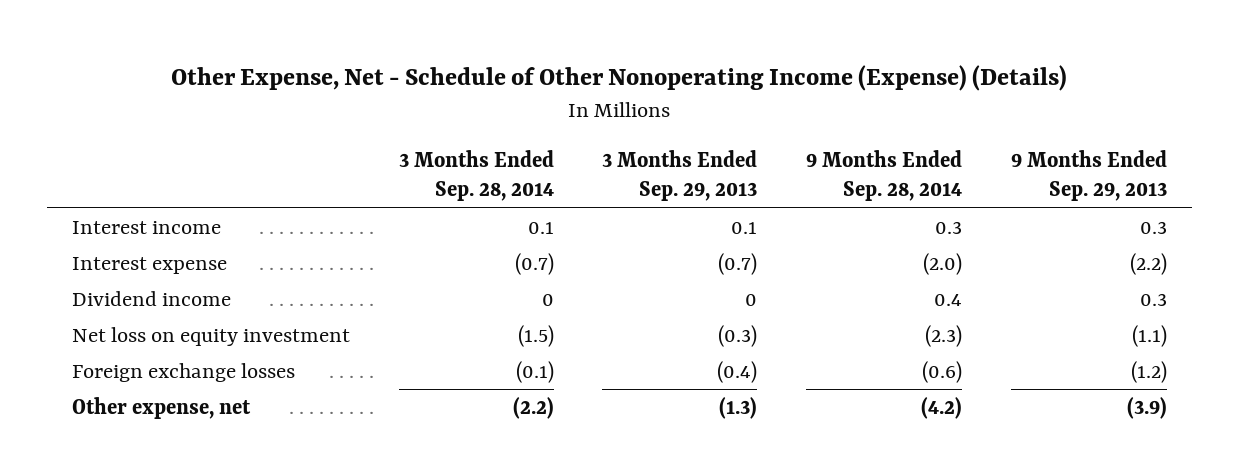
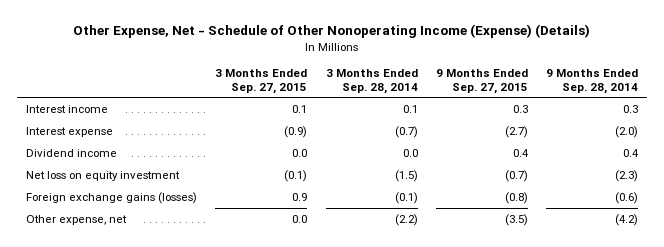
[602,149,758,202] 3 Months Ended Sep. 29, 2013 -> none
[1011,149,1168,202] 9 Months Ended Sep. 29, 2013 -> none
none -> [215,69,308,94] 3 Months Ended Sep. 27, 2015
none -> [435,69,528,94] 9 Months Ended Sep. 27, 2015
[541,293,554,306] 0 -> [402,148,418,157] 0.0
[71,362,295,382] Foreign exchange losses -> [25,191,197,204] Foreign exchange gains (losses)

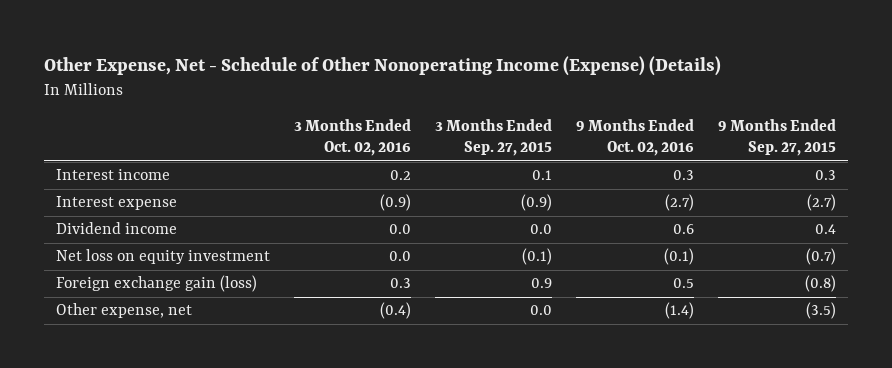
[325,69,418,94] 3 Months Ended Sep. 28, 2014 -> none
[546,69,639,94] 9 Months Ended Sep. 28, 2014 -> none
none -> [294,119,412,157] 3 Months Ended Oct. 02, 2016
none -> [576,119,695,157] 9 Months Ended Oct. 02, 2016
[25,191,197,204] Foreign exchange gains (losses) -> [56,275,258,293] Foreign exchange gain (loss)

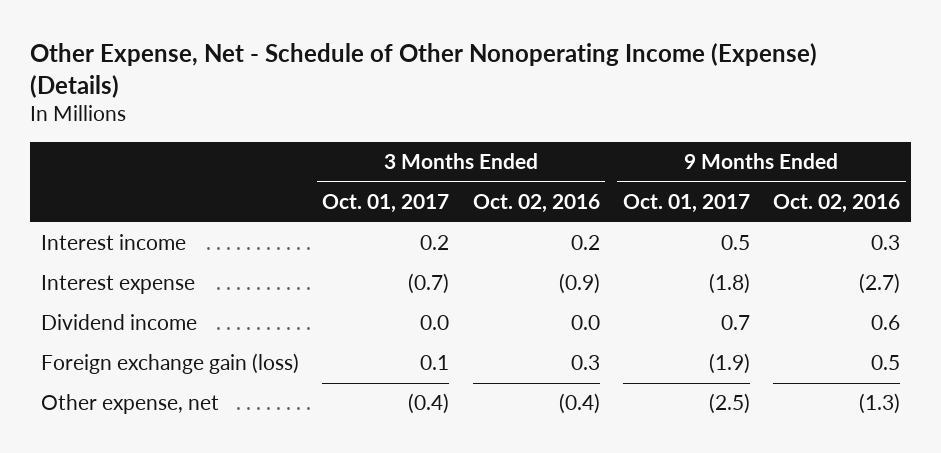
[435,119,553,157] 3 Months Ended Sep. 27, 2015 -> none
[718,119,837,157] 9 Months Ended Sep. 27, 2015 -> none
none -> [322,194,450,214] Oct. 01, 2017
none -> [622,194,750,214] Oct. 01, 2017
[56,249,271,265] Net loss on equity investment -> none
[665,302,695,320] (1.4) -> [858,393,900,415] (1.3)

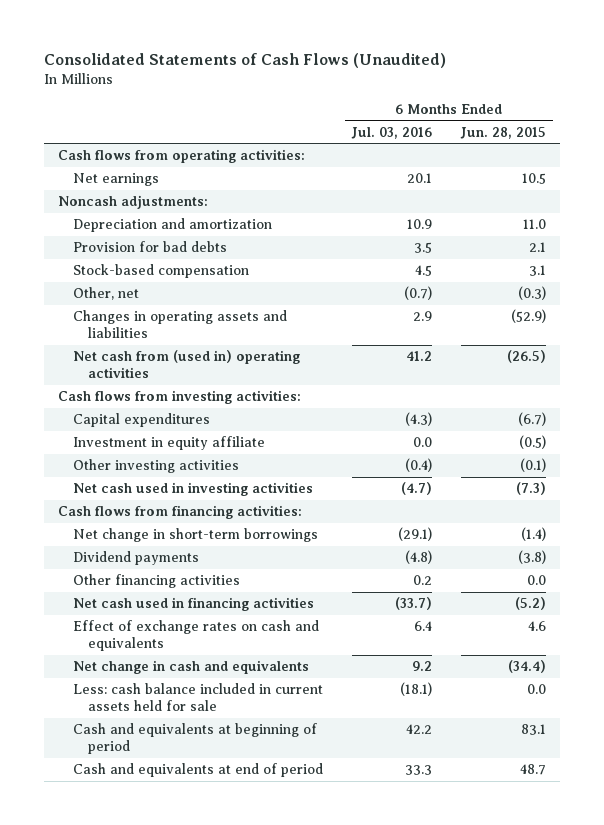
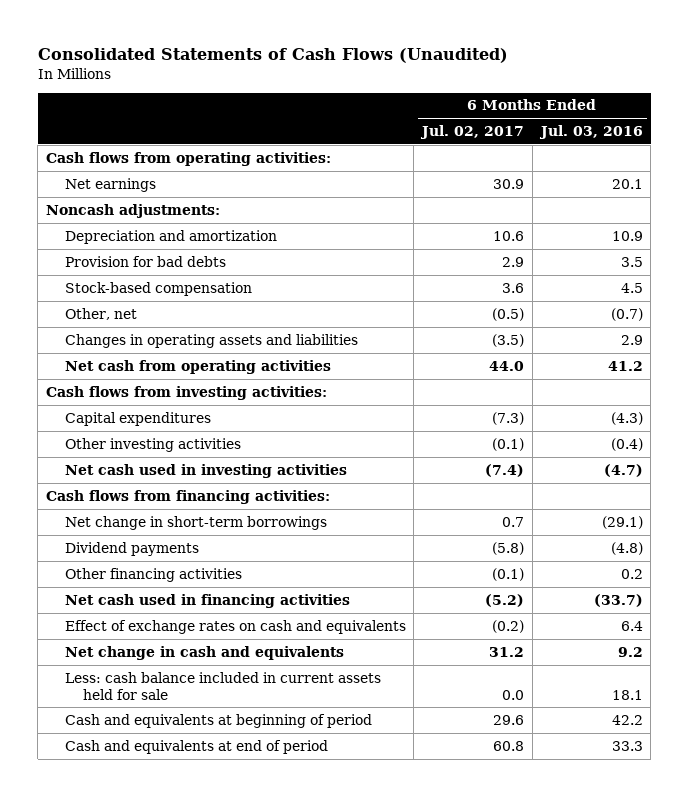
[459,126,546,139] Jun. 28, 2015 -> none
none -> [420,124,525,139] Jul. 02, 2017
[72,350,300,379] Net cash from (used in) operating activities -> [64,359,331,374] Net cash from operating activities
[72,436,265,451] Investment in equity affiliate -> none
[399,682,432,697] (18.1) -> [611,689,643,700] 18.1

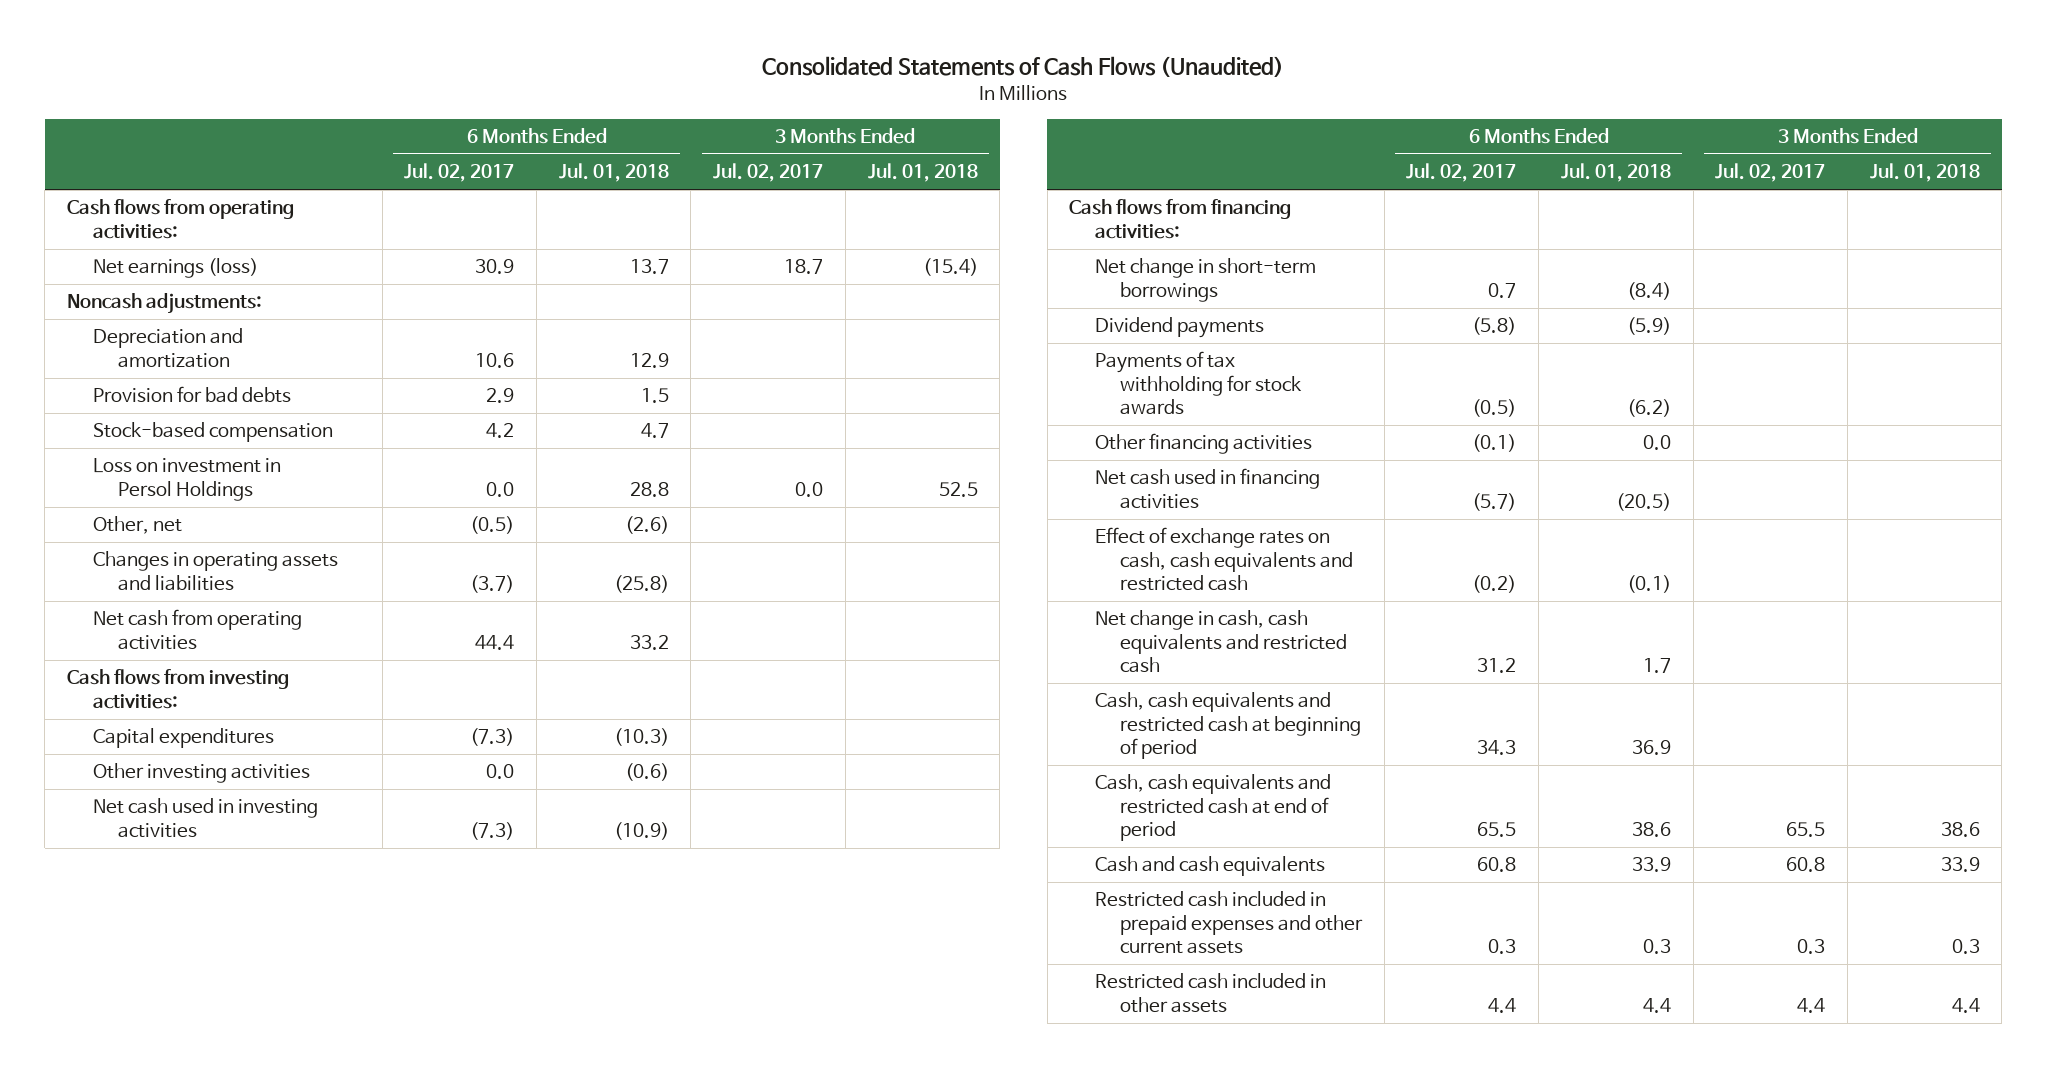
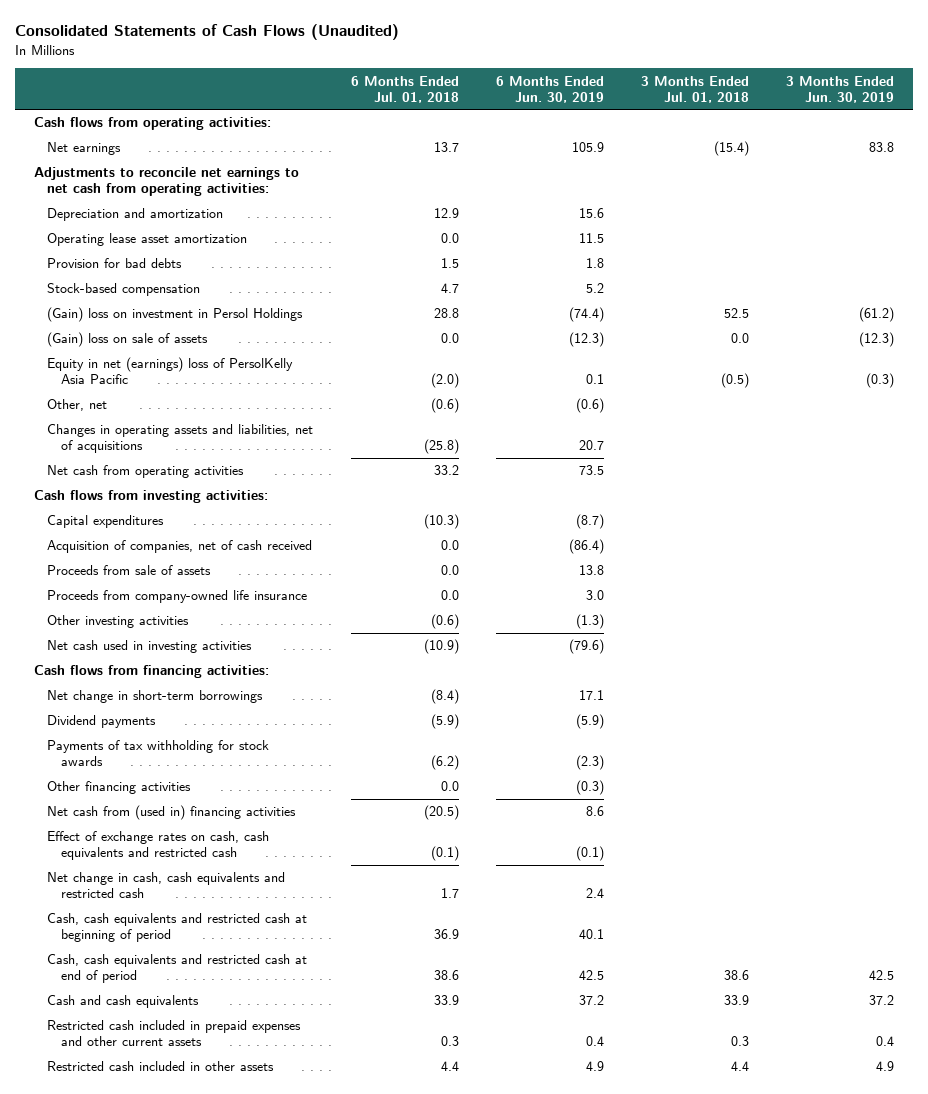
[404,163,515,183] Jul. 02, 2017 -> none
[713,163,824,183] Jul. 02, 2017 -> none
none -> [495,75,604,103] 6 Months Ended Jun. 30, 2019
none -> [786,75,895,103] 3 Months Ended Jun. 30, 2019
[92,258,258,279] Net earnings (loss) -> [47,142,122,156] Net earnings
[67,293,263,315] Noncash adjustments: -> [33,167,299,197] Adjustments to reconcile net earnings to net cash from operating activities:
none -> [47,233,248,247] Operating lease asset amortization
[92,458,281,501] Loss on investment in Persol Holdings -> [47,307,304,323] (Gain) loss on investment in Persol Holdings
none -> [47,332,209,348] (Gain) loss on sale of assets
none -> [47,357,294,385] Equity in net (earnings) loss of PersolKelly Asia Pacific
[624,516,669,535] (2.6) -> [430,398,459,414] (0.6)
[92,551,338,591] Changes in operating assets and liabilities -> [47,424,314,454] Changes in operating assets and liabilities, net of acquisitions
none -> [47,540,313,554] Acquisition of companies, net of cash received
none -> [47,565,212,576] Proceeds from sale of assets
none -> [47,590,308,604] Proceeds from company-owned life insurance
[1094,468,1320,509] Net cash used in financing activities -> [47,805,297,821] Net cash from (used in) financing activities

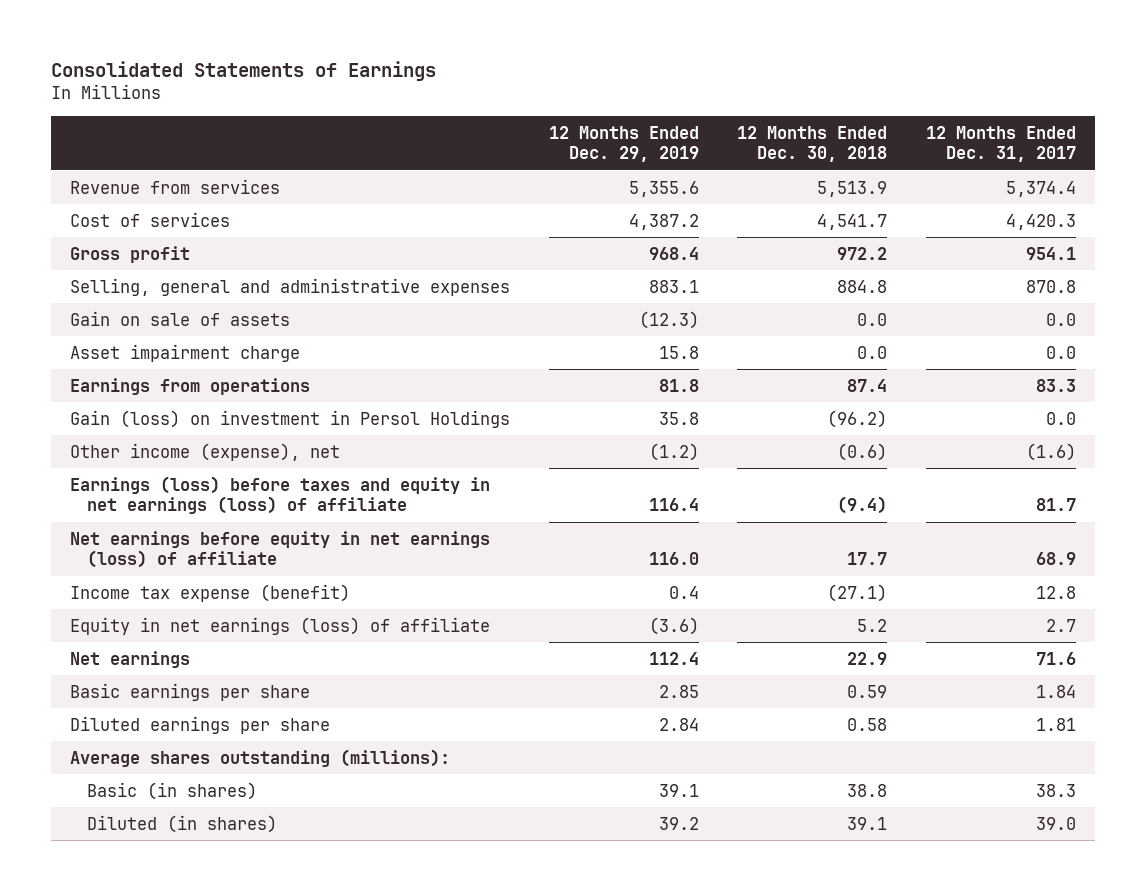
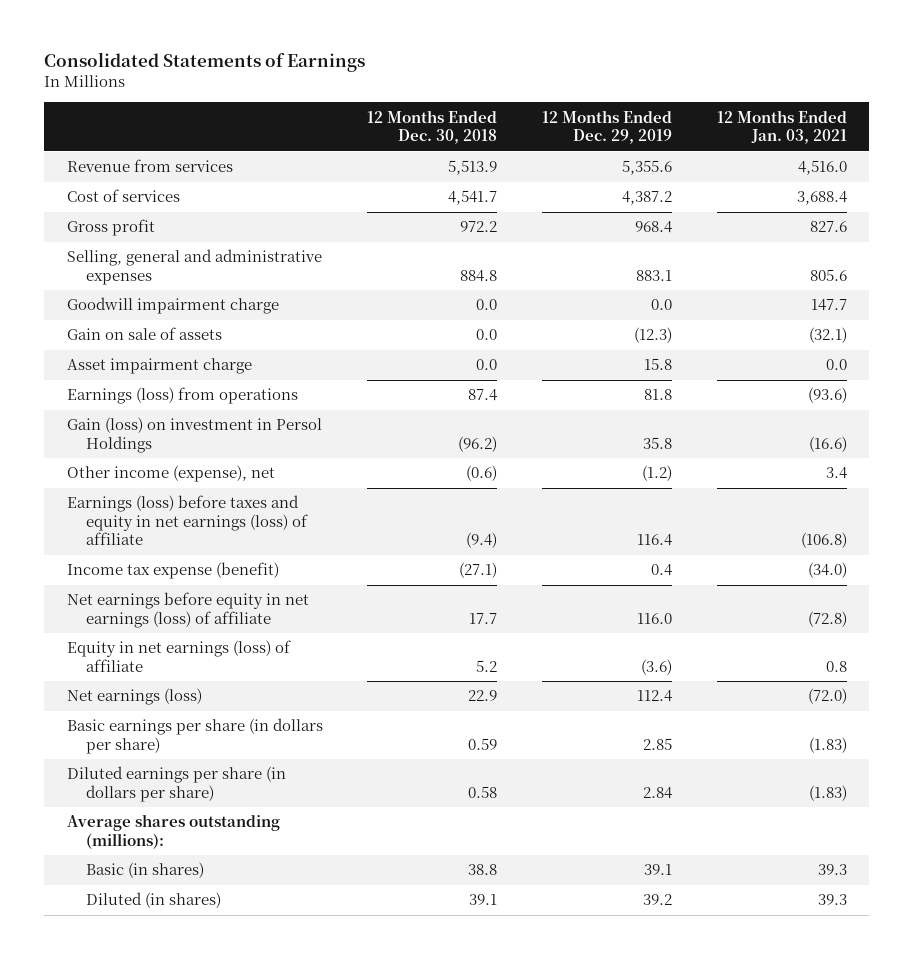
[926,125,1077,163] 12 Months Ended Dec. 31, 2017 -> none
none -> [716,109,847,145] 12 Months Ended Jan. 03, 2021
none -> [66,297,279,315] Goodwill impairment charge
[70,377,311,395] Earnings from operations -> [66,387,298,405] Earnings (loss) from operations
[70,530,491,569] Net earnings before equity in net earnings (loss) of affiliate -> [66,592,309,628] Net earnings before equity in net earnings (loss) of affiliate
[70,650,191,668] Net earnings -> [66,688,202,706] Net earnings (loss)
[70,682,311,701] Basic earnings per share -> [66,718,323,754] Basic earnings per share (in dollars per share)
[70,715,331,734] Diluted earnings per share -> [66,766,286,802] Diluted earnings per share (in dollars per share)

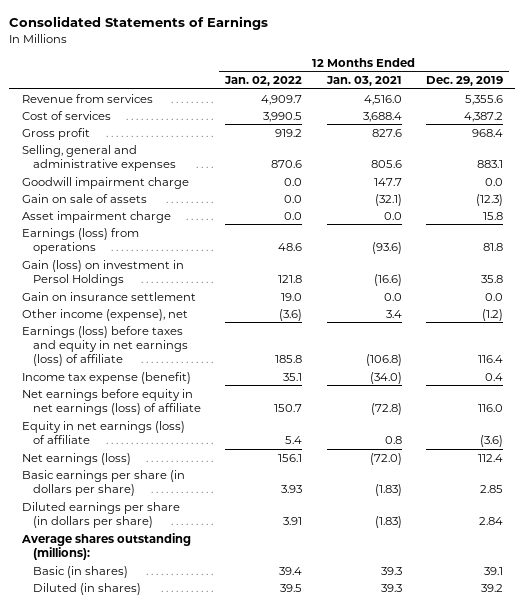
[367,109,498,145] 12 Months Ended Dec. 30, 2018 -> none
none -> [224,76,303,87] Jan. 02, 2022
none -> [21,291,196,301] Gain on insurance settlement

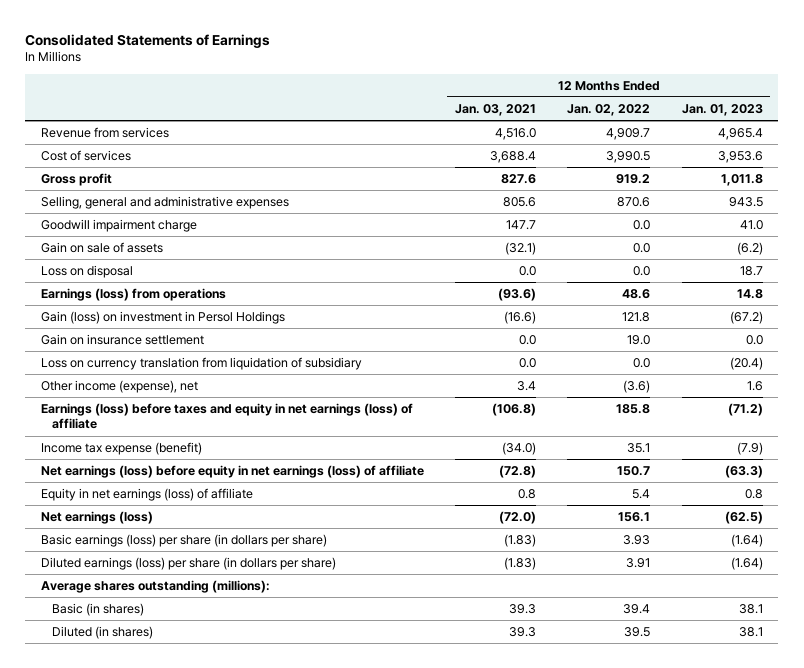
[426,76,504,87] Dec. 29, 2019 -> none
none -> [681,103,763,116] Jan. 01, 2023
[21,210,171,223] Asset impairment charge -> none
none -> [40,265,133,279] Loss on disposal
none -> [40,357,362,371] Loss on currency translation from liquidation of subsidiary
[21,388,202,415] Net earnings before equity in net earnings (loss) of affiliate -> [40,465,424,479] Net earnings (loss) before equity in net earnings (loss) of affiliate
[21,469,185,496] Basic earnings per share (in dollars per share) -> [40,534,327,548] Basic earnings (loss) per share (in dollars per share)
[21,501,180,528] Diluted earnings per share (in dollars per share) -> [40,557,336,571] Diluted earnings (loss) per share (in dollars per share)

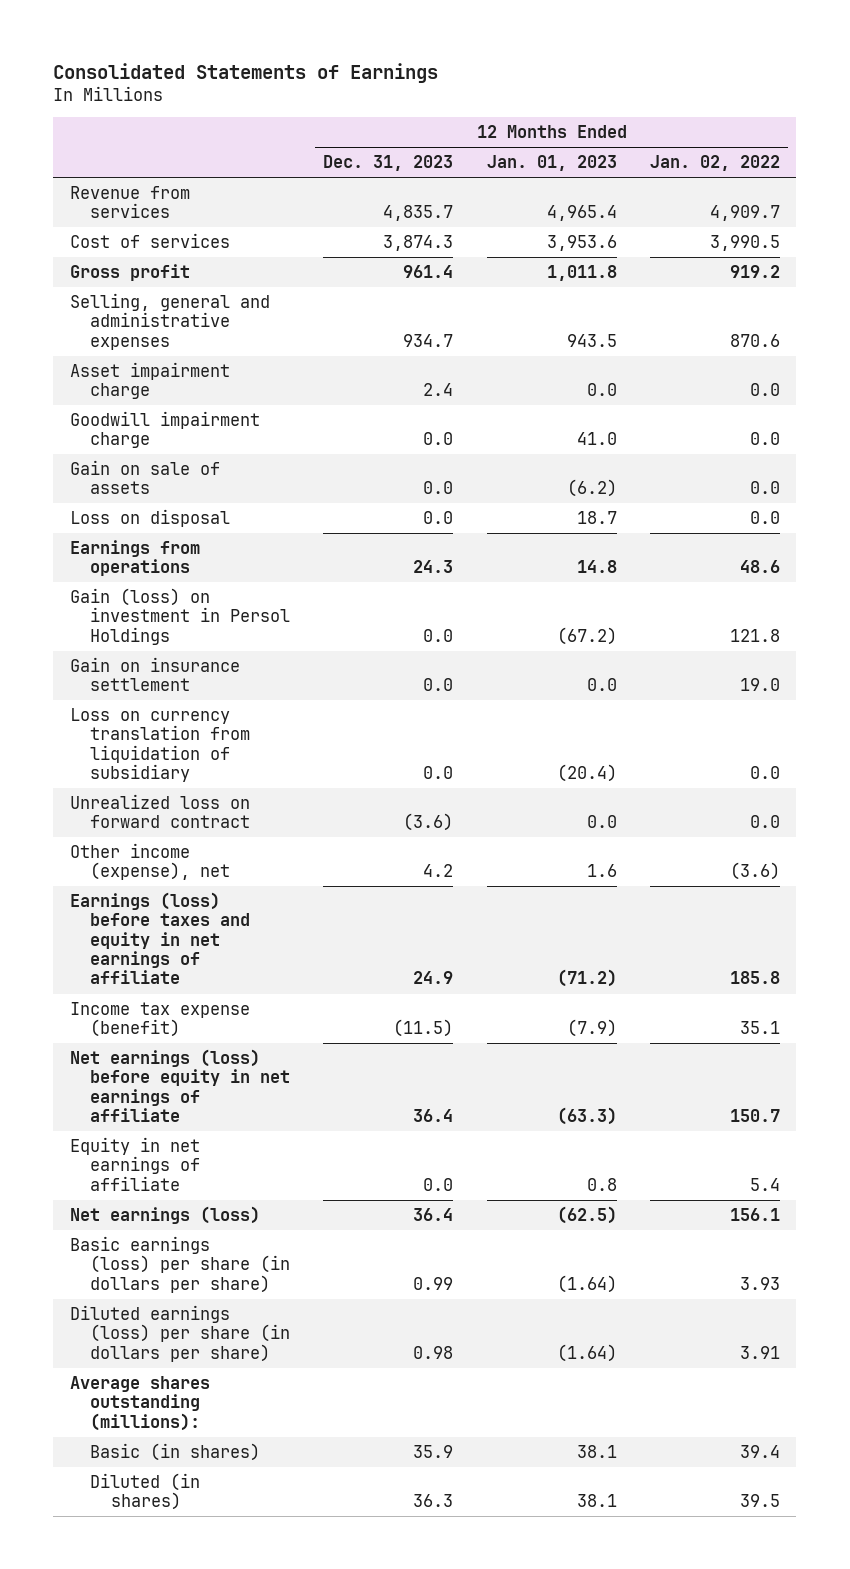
[455,103,537,116] Jan. 03, 2021 -> none
none -> [323,155,454,172] Dec. 31, 2023
none -> [69,362,230,400] Asset impairment charge
[40,288,226,302] Earnings (loss) from operations -> [69,540,200,577] Earnings from operations
none -> [69,794,251,829] Unrealized loss on forward contract
[40,403,413,430] Earnings (loss) before taxes and equity in net earnings (loss) of affiliate -> [69,892,251,985] Earnings (loss) before taxes and equity in net earnings of affiliate
[40,465,424,479] Net earnings (loss) before equity in net earnings (loss) of affiliate -> [69,1049,291,1123] Net earnings (loss) before equity in net earnings of affiliate
[40,488,253,502] Equity in net earnings (loss) of affiliate -> [69,1137,201,1191] Equity in net earnings of affiliate

